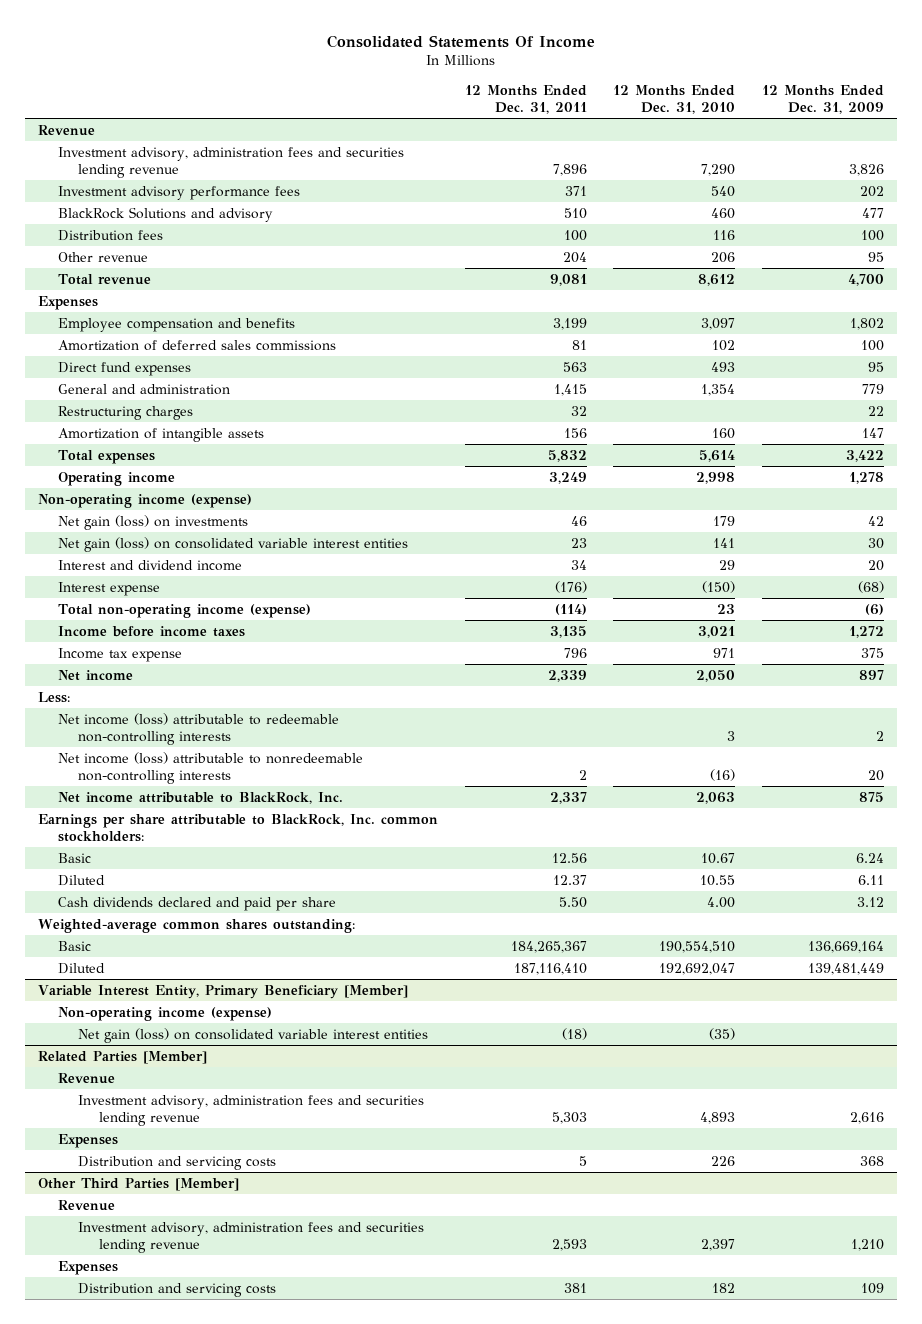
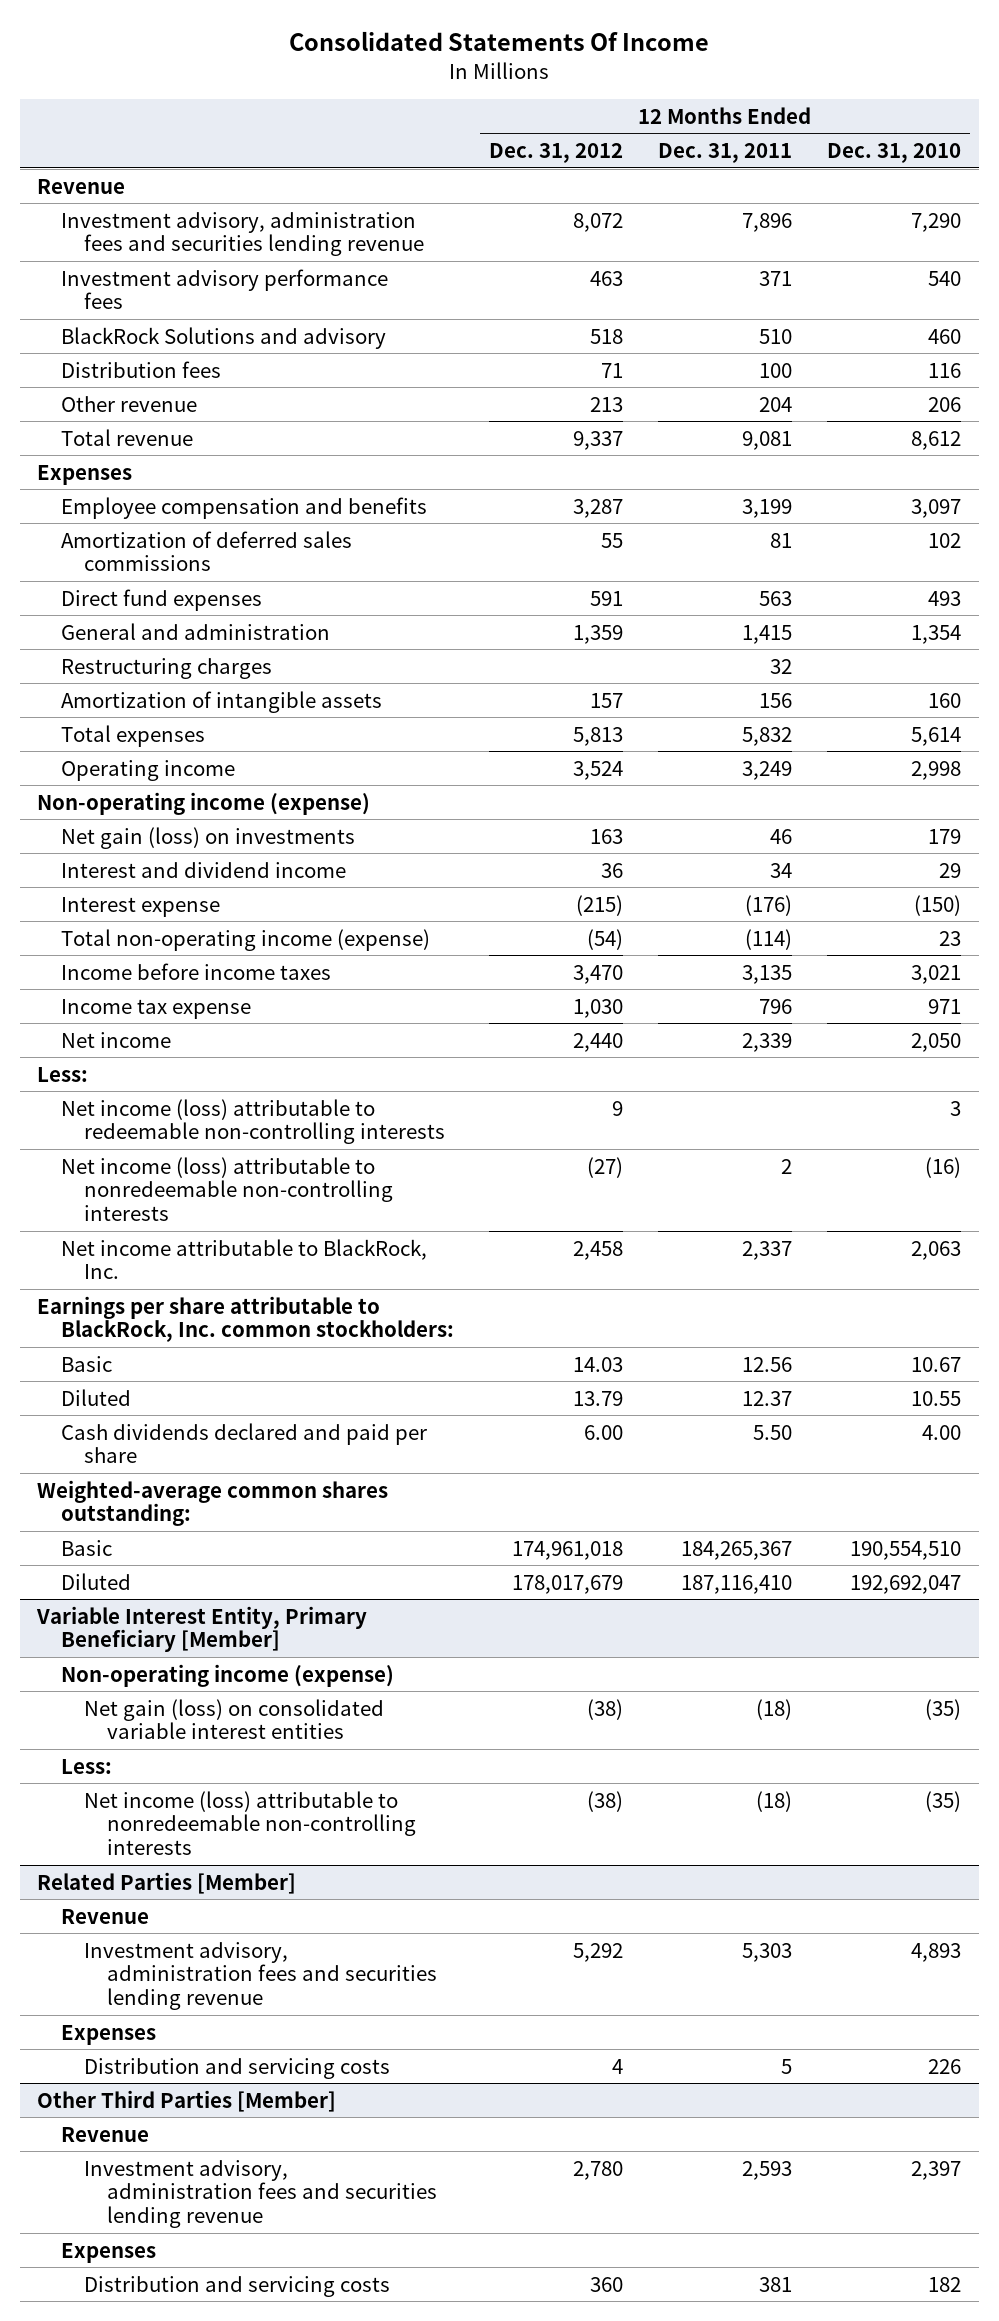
[761,84,884,115] 12 Months Ended Dec. 31, 2009 -> none
none -> [488,142,623,163] Dec. 31, 2012
[58,536,409,552] Net gain (loss) on consolidated variable interest entities -> none
none -> [60,1758,112,1774] Less:
none -> [84,1790,417,1856] Net income (loss) attributable to nonredeemable non-controlling interests

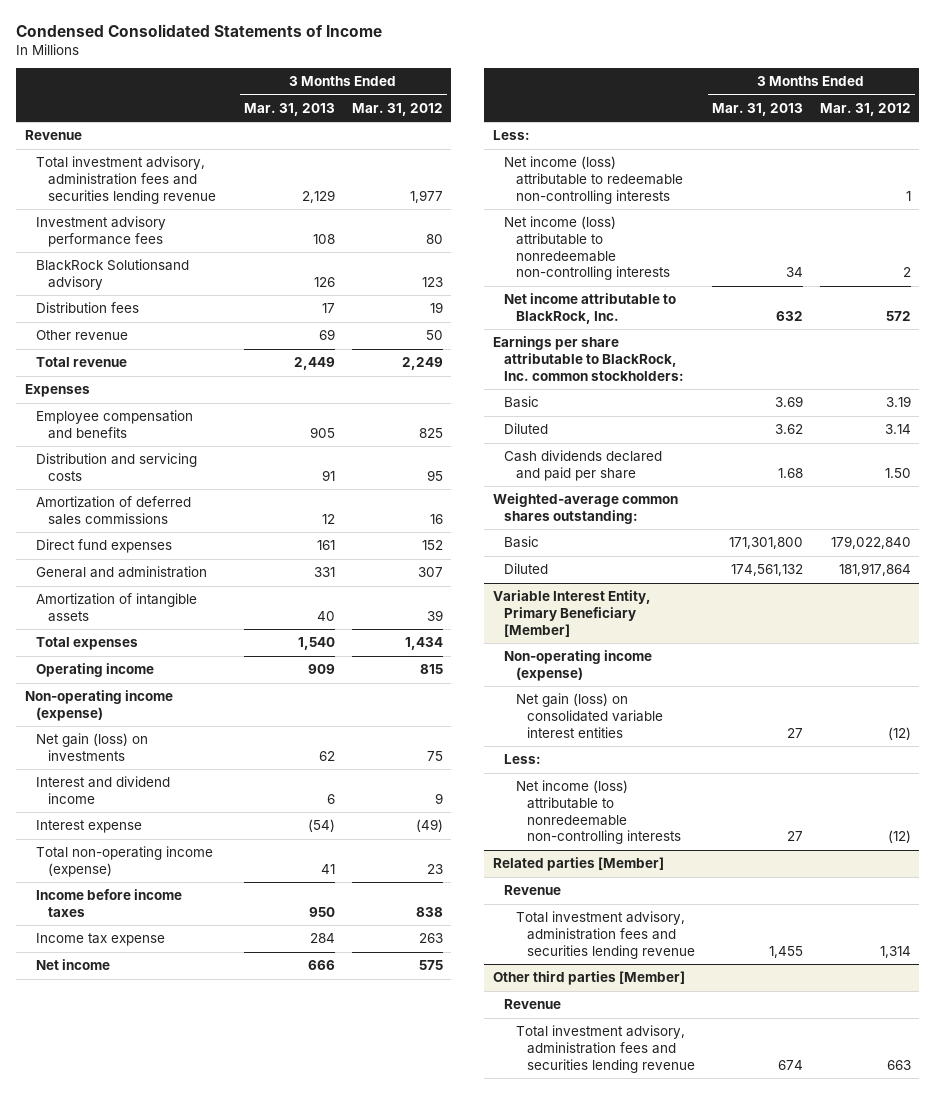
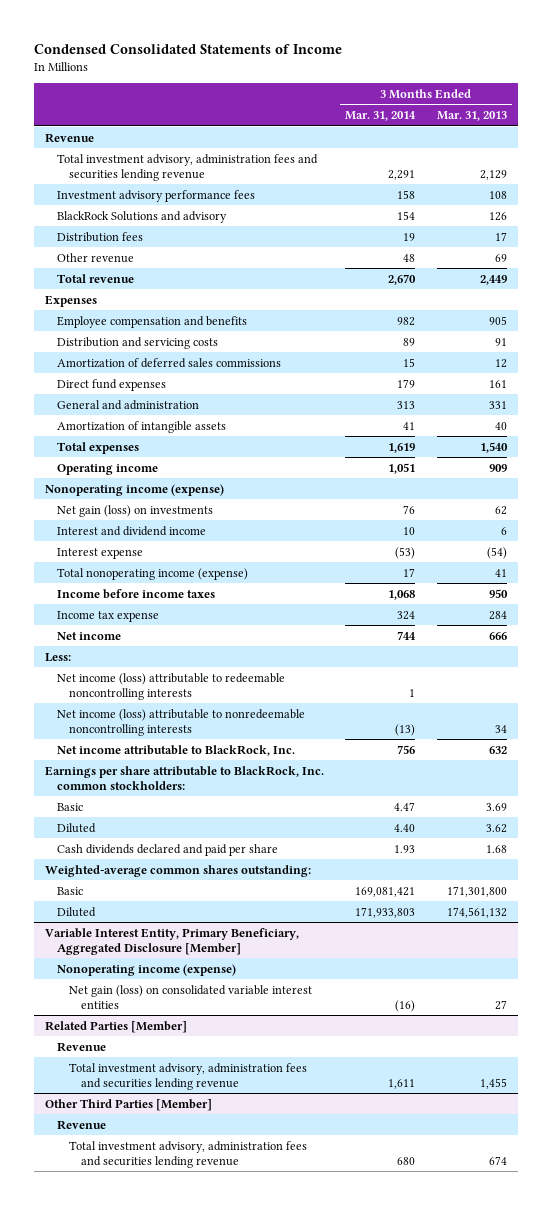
[351,103,443,117] Mar. 31, 2012 -> none
none -> [345,111,417,122] Mar. 31, 2014
[36,259,190,290] BlackRock Solutionsand advisory -> [56,210,227,223] BlackRock Solutions and advisory
[24,690,173,721] Non-operating income (expense) -> [44,483,224,496] Nonoperating income (expense)
[36,846,214,877] Total non-operating income (expense) -> [56,567,248,580] Total nonoperating income (expense)
[504,156,683,204] Net income (loss) attributable to redeemable non-controlling interests -> [56,672,285,700] Net income (loss) attributable to redeemable noncontrolling interests
[504,216,670,281] Net income (loss) attributable to nonredeemable non-controlling interests -> [56,708,305,736] Net income (loss) attributable to nonredeemable noncontrolling interests
[492,590,651,637] Variable Interest Entity, Primary Beneficiary [Member] -> [44,927,299,955] Variable Interest Entity, Primary Beneficiary, Aggregated Disclosure [Member]
[504,650,653,681] Non-operating income (expense) -> [56,963,236,976] Nonoperating income (expense)
[504,754,542,765] Less: -> none
[515,780,682,845] Net income (loss) attributable to nonredeemable non-controlling interests -> none
[492,857,664,872] Related parties [Member] -> [44,1020,187,1033] Related Parties [Member]
[492,971,685,986] Other third parties [Member] -> [44,1098,212,1111] Other Third Parties [Member]

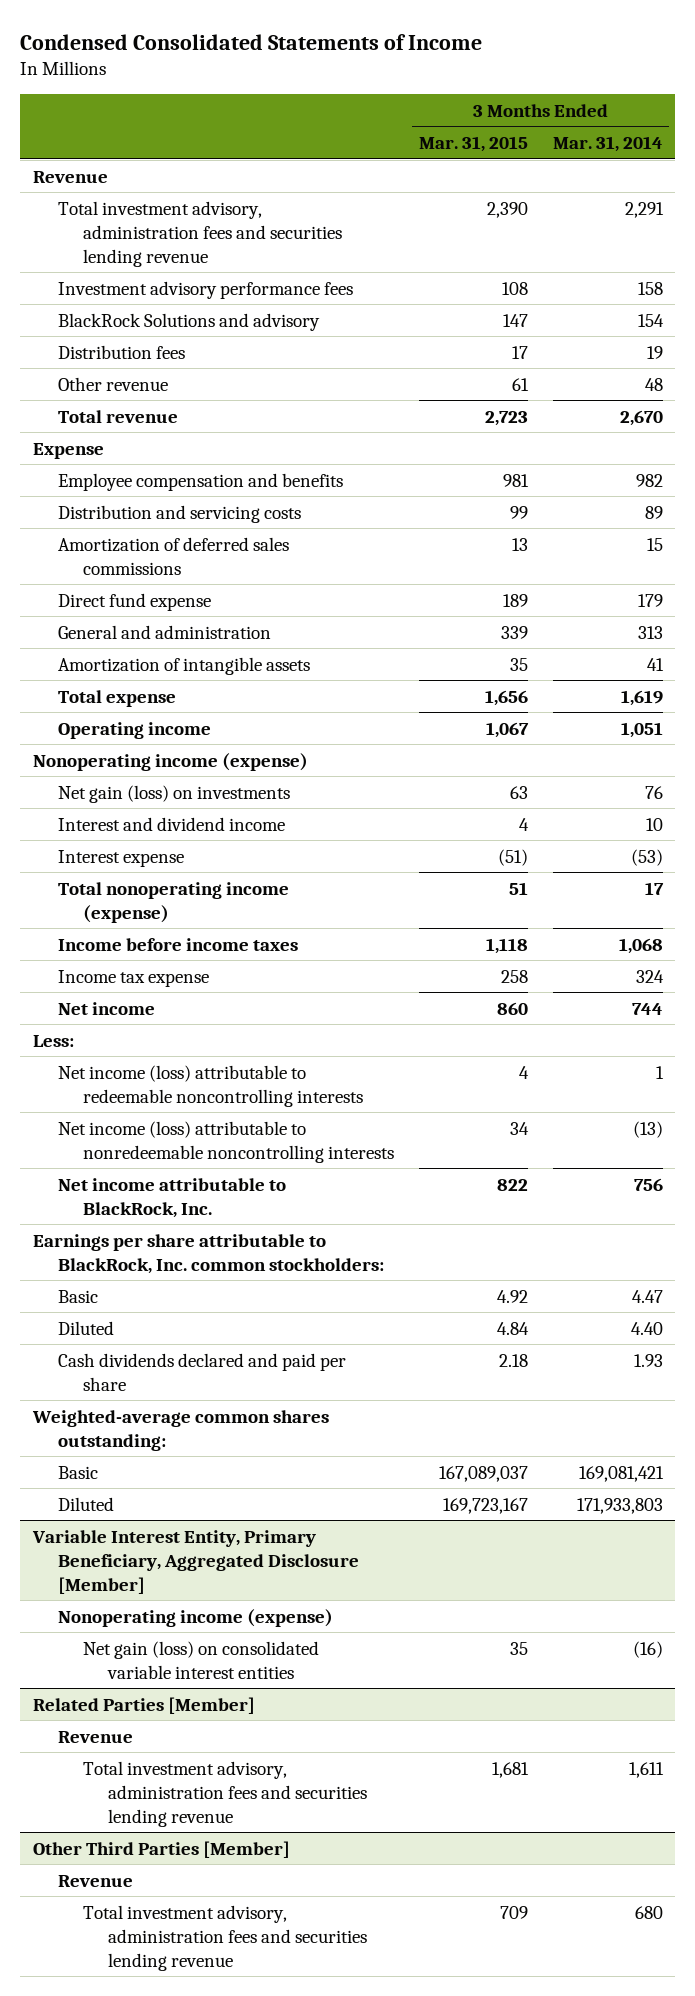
[436,111,507,122] Mar. 31, 2013 -> none
none -> [418,136,528,153] Mar. 31, 2015
[44,294,97,307] Expenses -> [32,442,104,459] Expense
[56,378,166,391] Direct fund expenses -> [57,592,211,611] Direct fund expense
[56,441,139,454] Total expenses -> [57,689,176,707] Total expense

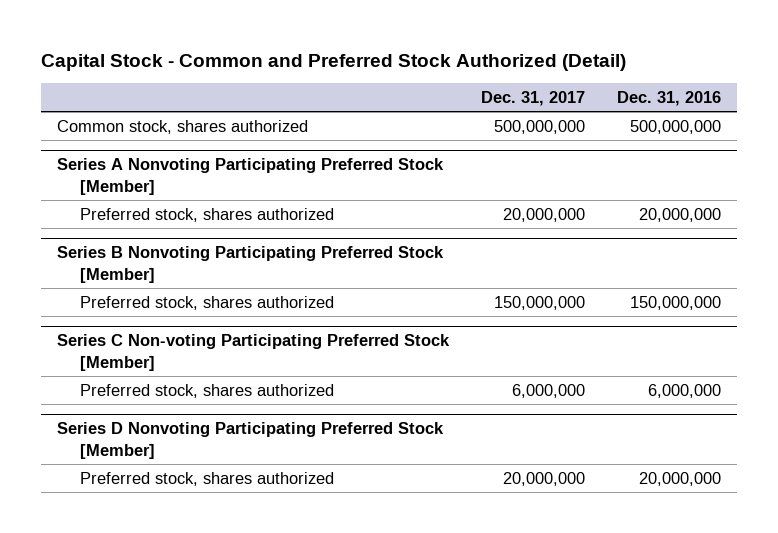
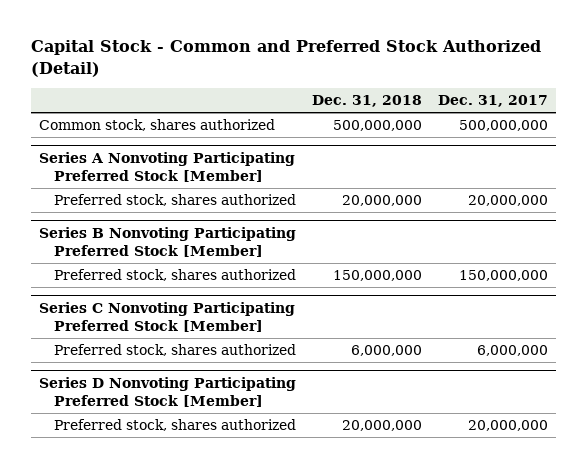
[616,90,721,106] Dec. 31, 2016 -> none
none -> [311,95,422,108] Dec. 31, 2018
[56,334,450,371] Series C Non-voting Participating Preferred Stock [Member] -> [38,302,295,333] Series C Nonvoting Participating Preferred Stock [Member]

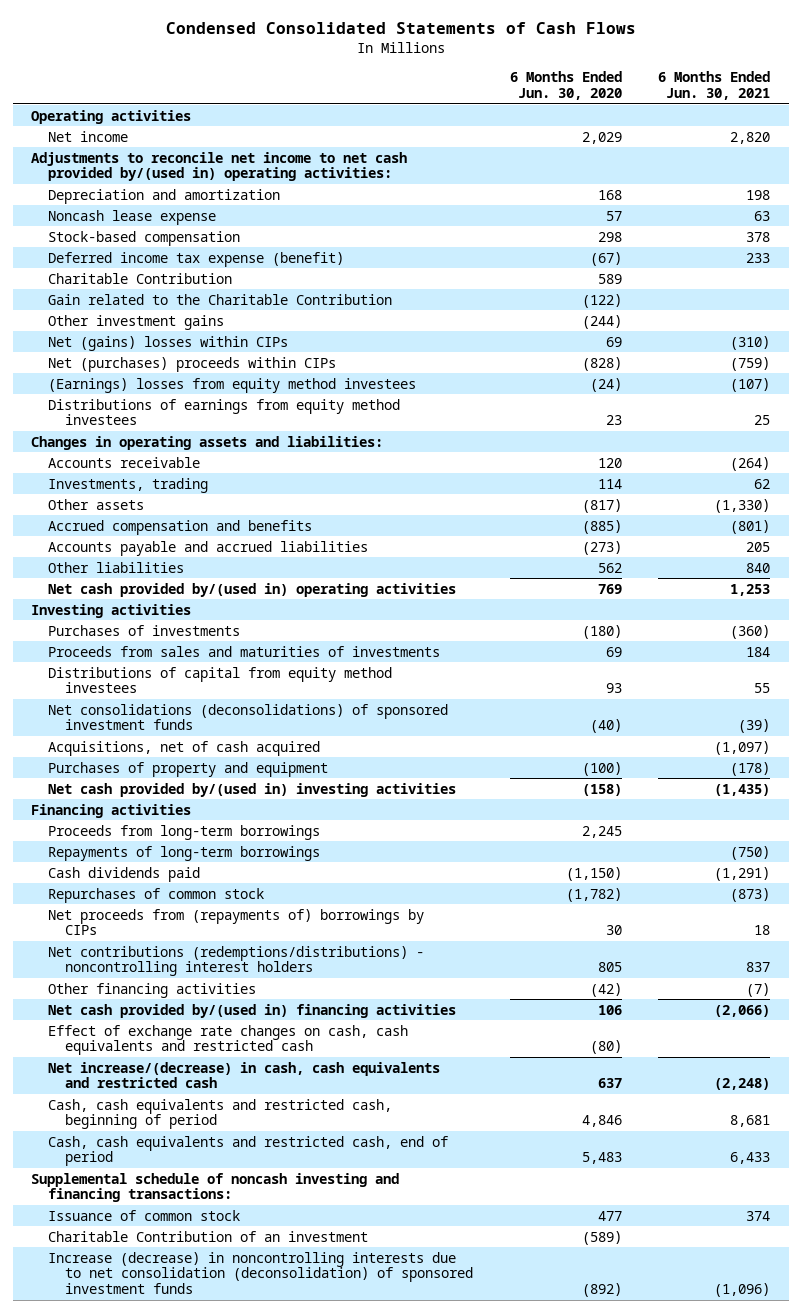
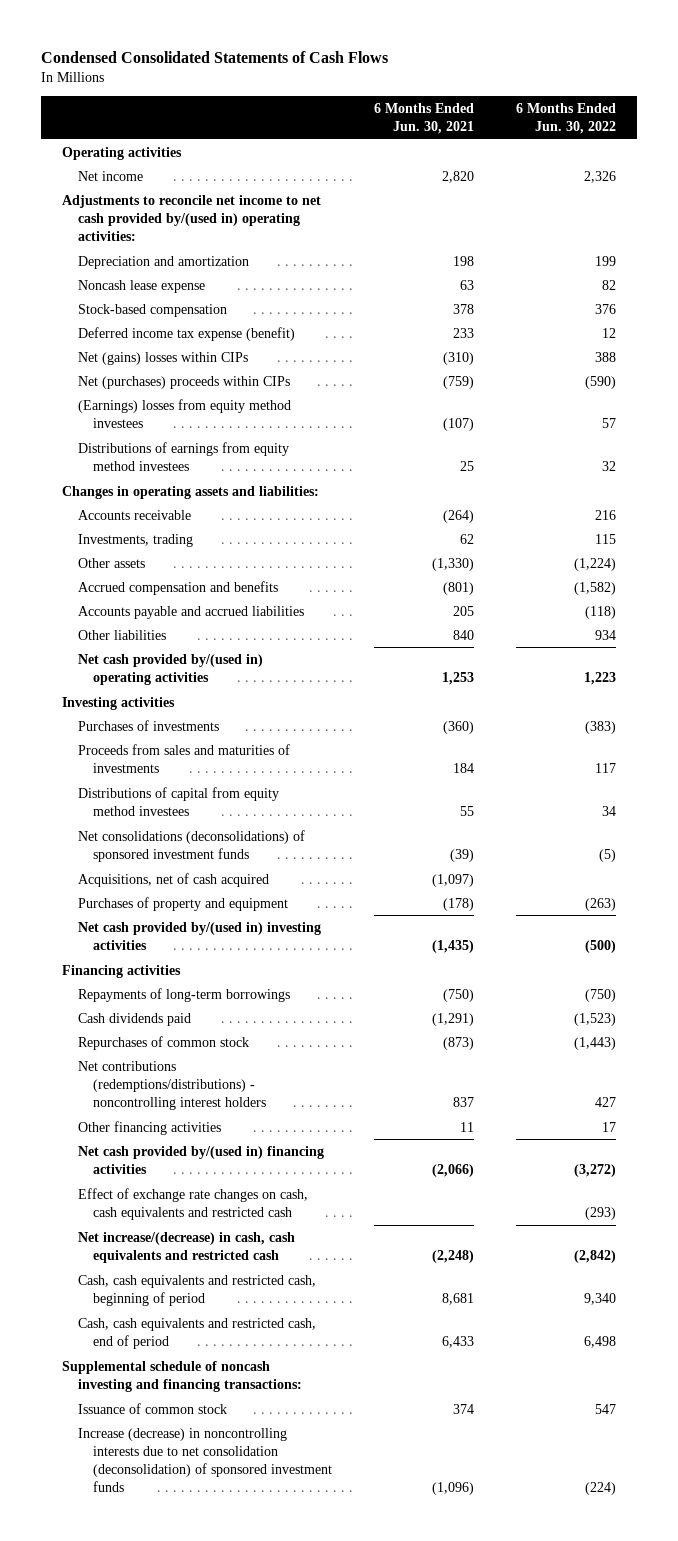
[509,71,622,101] 6 Months Ended Jun. 30, 2020 -> none
none -> [515,102,616,135] 6 Months Ended Jun. 30, 2022
[48,272,233,284] Charitable Contribution -> none
[48,293,393,305] Gain related to the Charitable Contribution -> none
[48,314,225,330] Other investment gains -> none
[48,824,321,840] Proceeds from long-term borrowings -> none
[48,908,425,936] Net proceeds from (repayments of) borrowings by CIPs -> none
[746,982,771,997] (7) -> [459,1121,474,1132] 11
[48,1230,369,1242] Charitable Contribution of an investment -> none

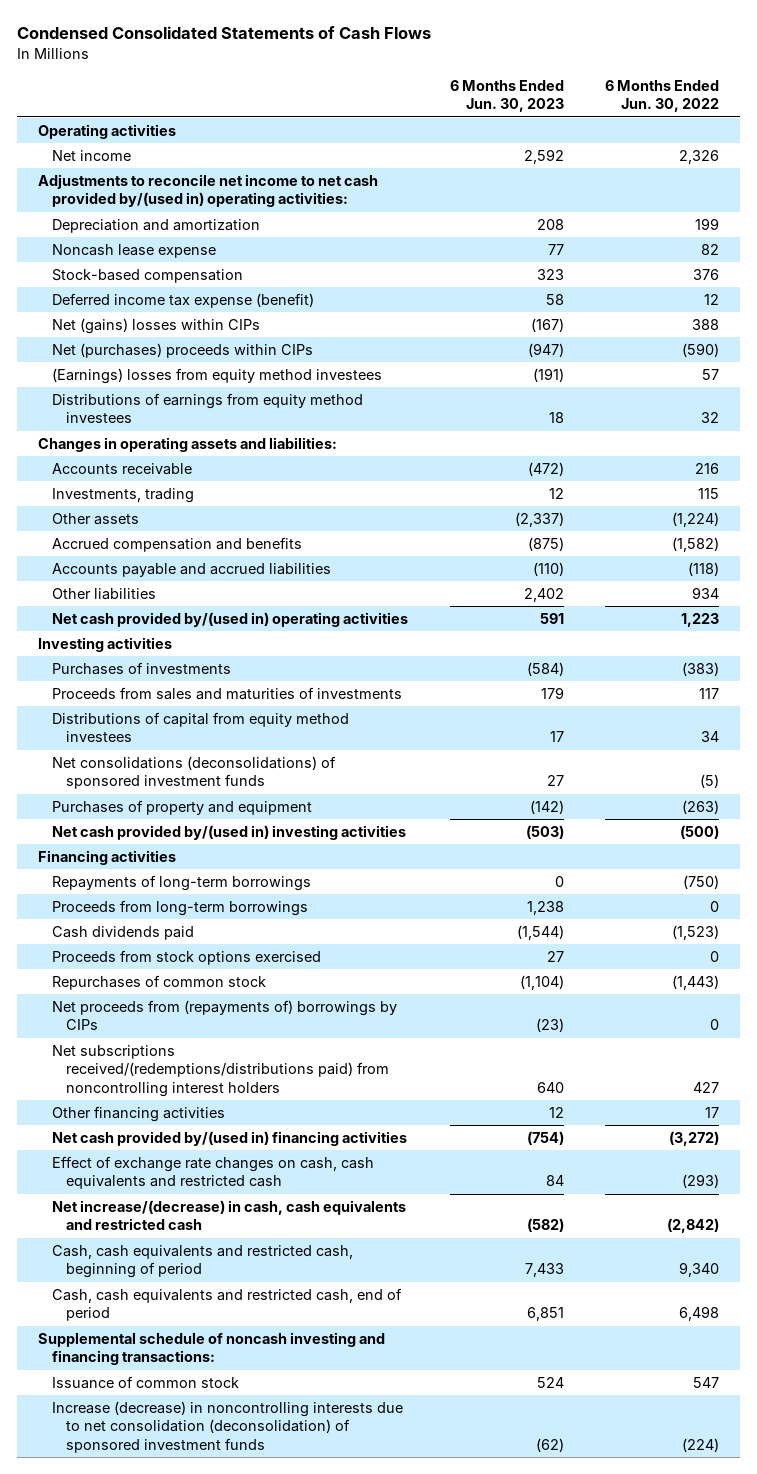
[373,102,474,135] 6 Months Ended Jun. 30, 2021 -> none
none -> [449,79,564,113] 6 Months Ended Jun. 30, 2023
[77,872,269,887] Acquisitions, net of cash acquired -> none
none -> [52,899,309,916] Proceeds from long-term borrowings
none -> [52,949,322,965] Proceeds from stock options exercised
none -> [52,999,398,1031] Net proceeds from (repayments of) borrowings by CIPs
[77,1060,267,1111] Net contributions (redemptions/distributions) - noncontrolling interest holders -> [52,1044,390,1097] Net subscriptions received/(redemptions/distributions paid) from noncontrolling interest holders

